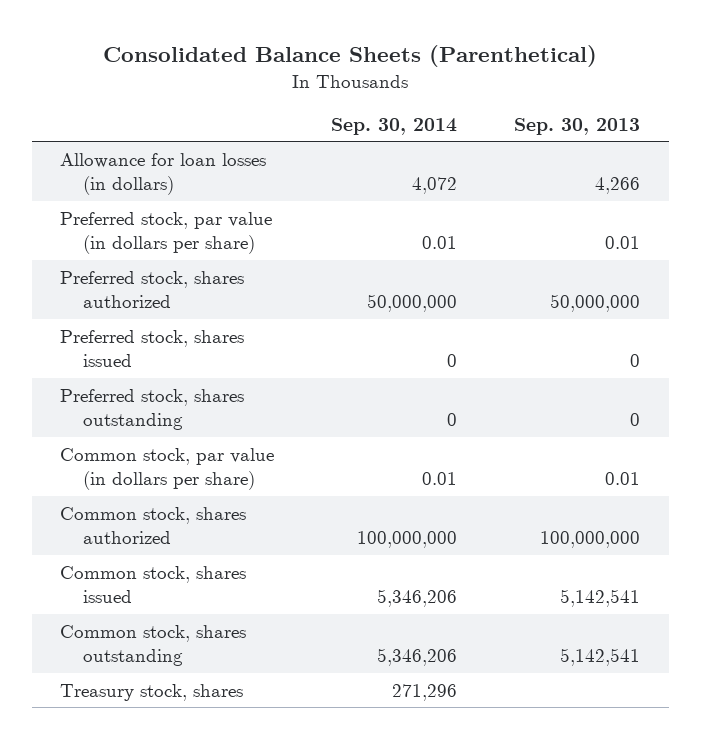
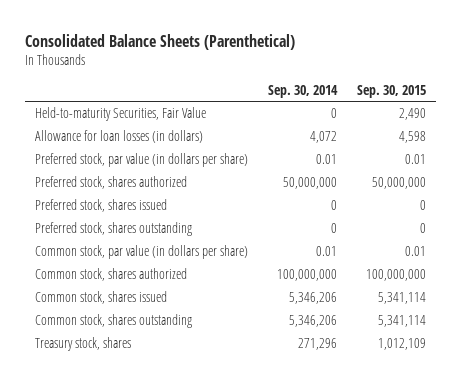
[514,117,641,135] Sep. 30, 2013 -> none
none -> [357,84,427,98] Sep. 30, 2015
none -> [35,107,207,122] Held-to-maturity Securities, Fair Value

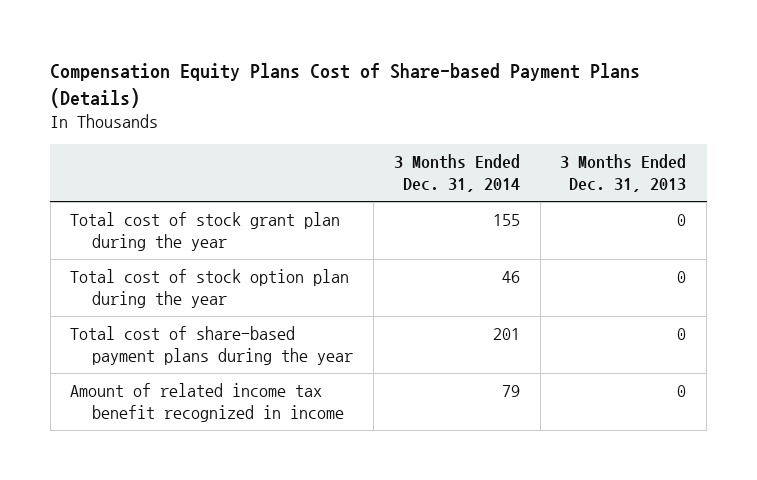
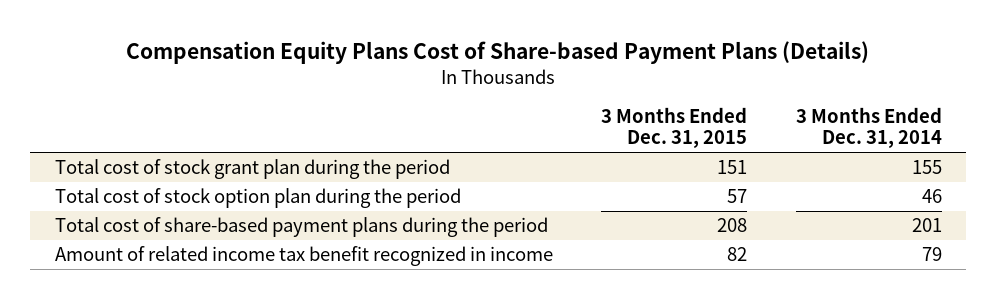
[560,154,687,193] 3 Months Ended Dec. 31, 2013 -> none
none -> [601,107,748,149] 3 Months Ended Dec. 31, 2015
[70,212,341,251] Total cost of stock grant plan during the year -> [54,159,450,180] Total cost of stock grant plan during the period
[70,269,350,308] Total cost of stock option plan during the year -> [54,188,461,209] Total cost of stock option plan during the period
[70,326,354,365] Total cost of share-based payment plans during the year -> [54,217,548,238] Total cost of share-based payment plans during the period

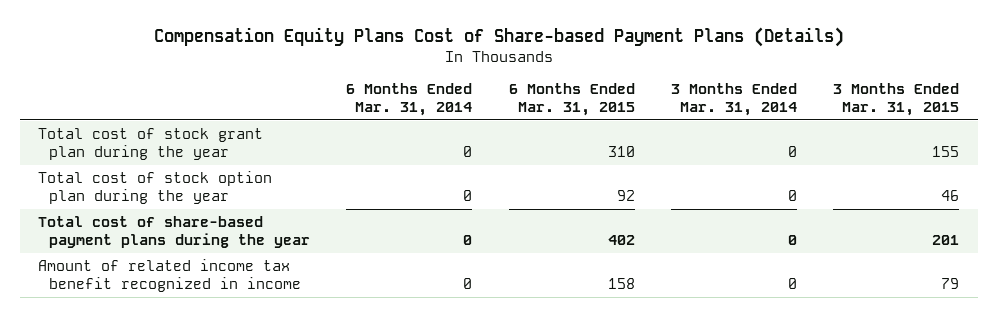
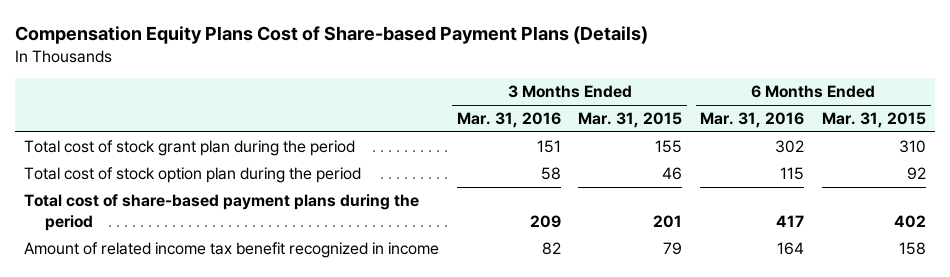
[346,82,473,116] 6 Months Ended Mar. 31, 2014 -> none
[670,82,797,116] 3 Months Ended Mar. 31, 2014 -> none
none -> [456,112,561,129] Mar. 31, 2016
none -> [700,112,805,129] Mar. 31, 2016
[37,128,263,161] Total cost of stock grant plan during the year -> [23,140,355,157] Total cost of stock grant plan during the period
[37,171,272,205] Total cost of stock option plan during the year -> [23,167,361,184] Total cost of stock option plan during the period
[37,216,310,249] Total cost of share-based payment plans during the year -> [23,194,419,232] Total cost of share-based payment plans during the period

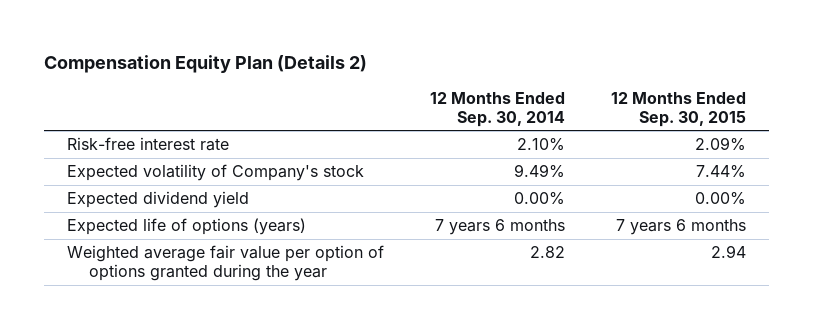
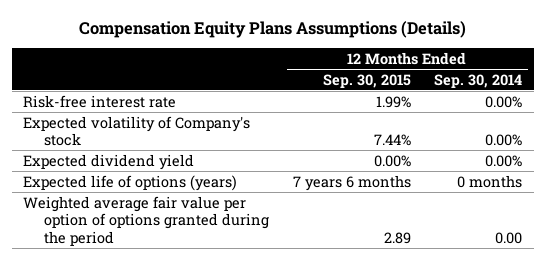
[44,54,368,73] Compensation Equity Plan (Details 2) -> [78,20,466,38] Compensation Equity Plans Assumptions (Details)
[517,138,566,152] 2.10% -> [485,95,523,108] 0.00%
[695,137,747,152] 2.09% -> [375,95,411,108] 1.99%
[514,164,566,179] 9.49% -> [485,134,523,147] 0.00%
[435,219,566,236] 7 years 6 months -> [457,174,523,188] 0 months
[67,245,385,281] Weighted average fair value per option of options granted during the year -> [23,195,270,246] Weighted average fair value per option of options granted during the period
[530,246,566,259] 2.82 -> [495,231,523,244] 0.00
[711,245,747,259] 2.94 -> [383,231,411,244] 2.89

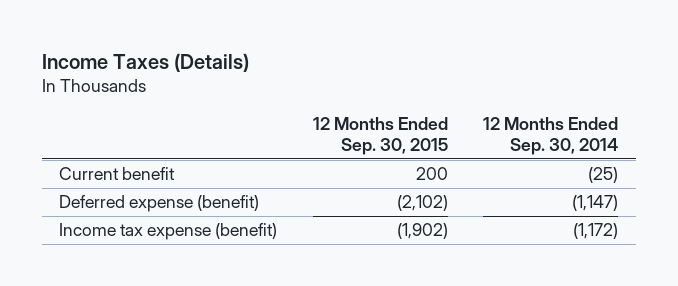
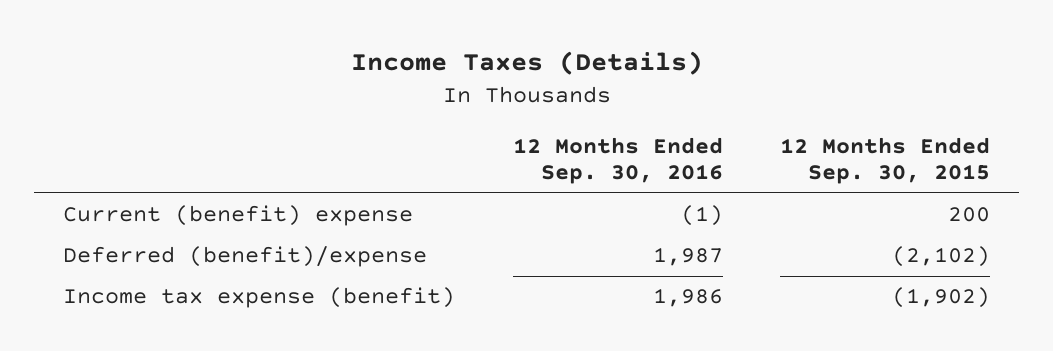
[483,117,619,155] 12 Months Ended Sep. 30, 2014 -> none
none -> [512,136,723,185] 12 Months Ended Sep. 30, 2016
[59,167,176,181] Current benefit -> [62,205,413,227] Current (benefit) expense
[59,195,260,213] Deferred expense (benefit) -> [62,246,427,268] Deferred (benefit)/expense

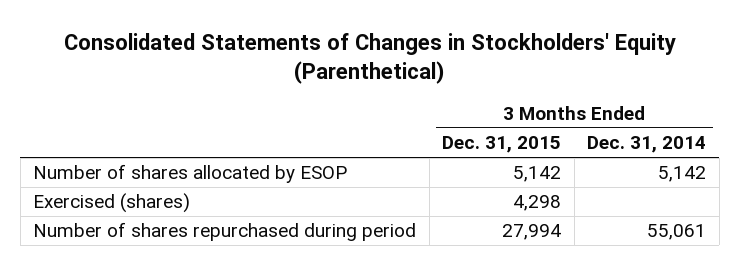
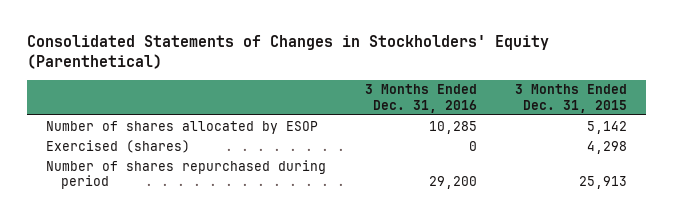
[587,136,707,154] Dec. 31, 2014 -> none
none -> [364,84,477,113] 3 Months Ended Dec. 31, 2016
[502,224,562,241] 27,994 -> [579,176,628,190] 25,913

